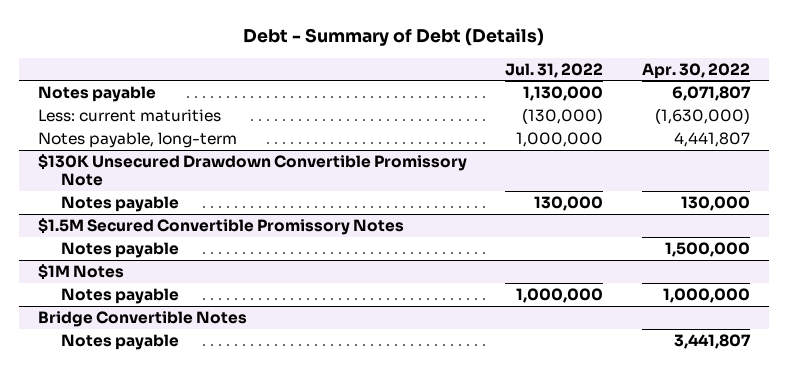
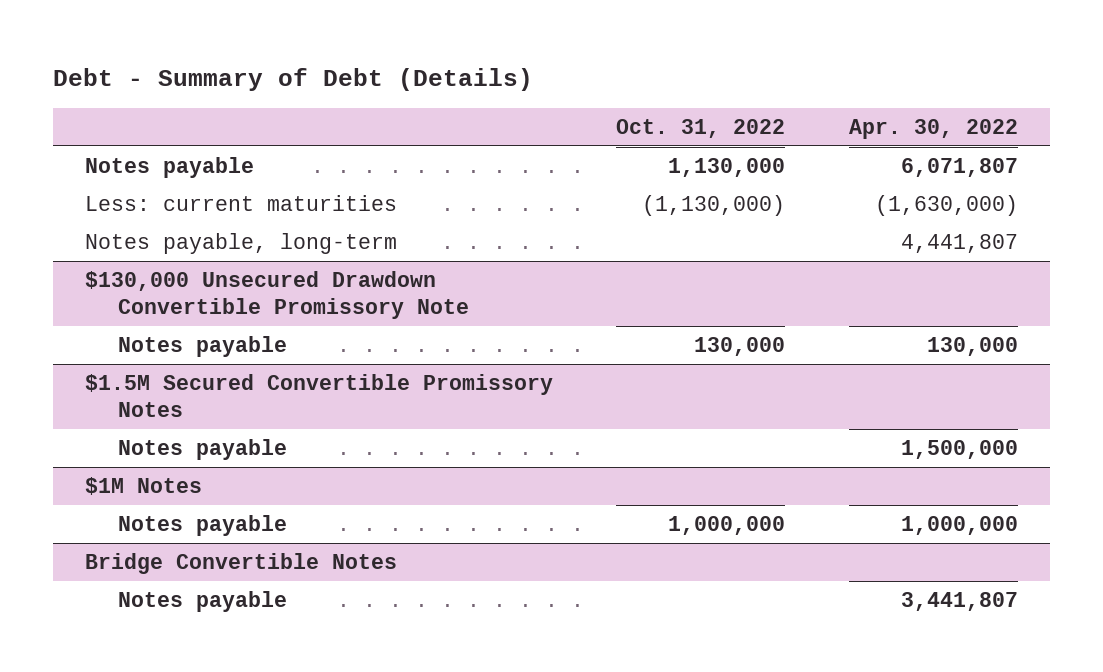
[505,62,604,78] Jul. 31, 2022 -> none
none -> [616,118,786,138] Oct. 31, 2022
[37,153,467,187] $130K Unsecured Drawdown Convertible Promissory Note -> [84,271,469,319] $130,000 Unsecured Drawdown Convertible Promissory Note

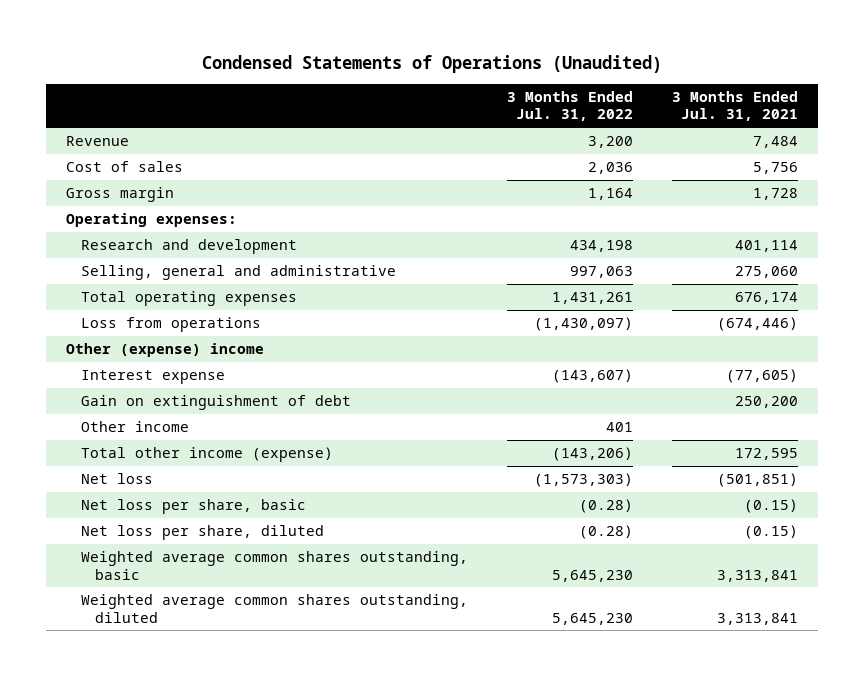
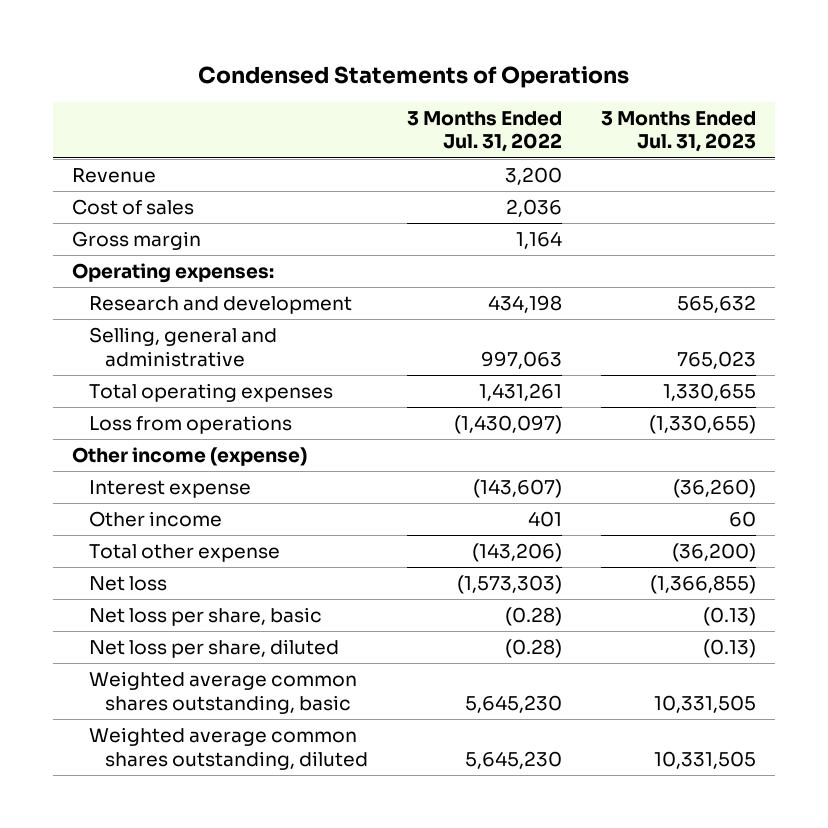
[202,55,663,74] Condensed Statements of Operations (Unaudited) -> [198,65,630,88] Condensed Statements of Operations
[672,91,799,122] 3 Months Ended Jul. 31, 2021 -> none
none -> [600,110,756,153] 3 Months Ended Jul. 31, 2023
[65,343,264,358] Other (expense) income -> [72,447,308,467] Other income (expense)
[80,395,351,411] Gain on extinguishment of debt -> none
[80,447,333,463] Total other income (expense) -> [88,544,280,563] Total other expense

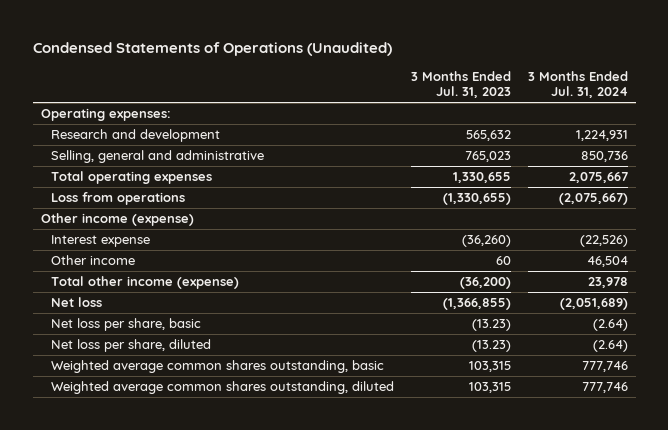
[198,65,630,88] Condensed Statements of Operations -> [32,41,392,56] Condensed Statements of Operations (Unaudited)
[407,110,563,153] 3 Months Ended Jul. 31, 2022 -> none
none -> [527,70,628,99] 3 Months Ended Jul. 31, 2024
[72,168,157,184] Revenue -> none
[72,199,195,216] Cost of sales -> none
[72,231,202,251] Gross margin -> none
[88,544,280,563] Total other expense -> [51,276,240,290] Total other income (expense)
[702,607,756,627] (0.13) -> [471,319,511,332] (13.23)
[702,639,756,659] (0.13) -> [471,340,511,353] (13.23)
[653,694,756,713] 10,331,505 -> [468,361,511,373] 103,315
[653,750,756,769] 10,331,505 -> [468,382,511,394] 103,315

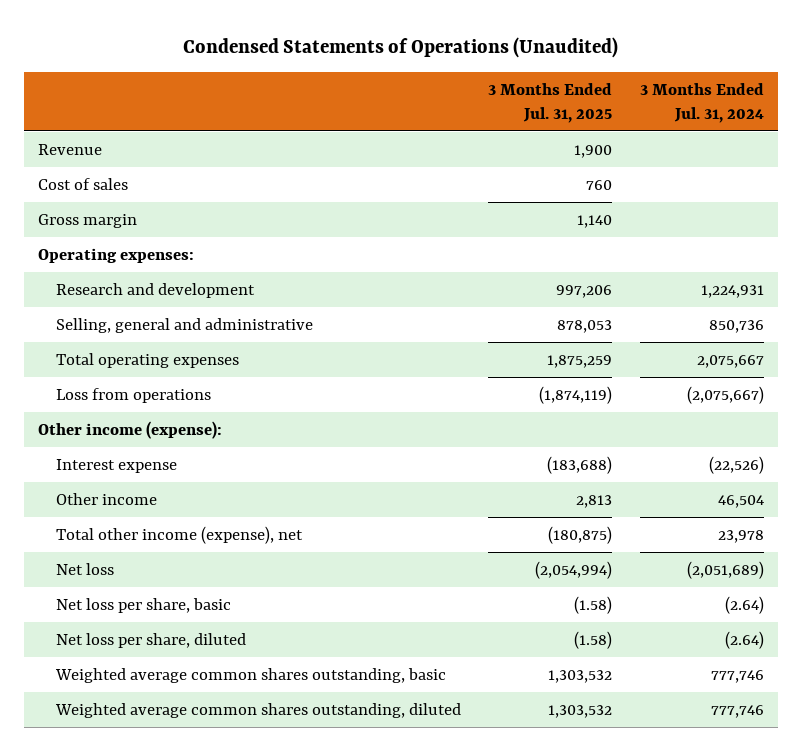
[410,70,511,99] 3 Months Ended Jul. 31, 2023 -> none
none -> [488,83,613,123] 3 Months Ended Jul. 31, 2025
none -> [38,143,103,155] Revenue
none -> [38,177,129,190] Cost of sales
none -> [38,213,138,228] Gross margin
[40,213,194,227] Other income (expense) -> [38,420,223,439] Other income (expense):
[51,276,240,290] Total other income (expense) -> [55,525,303,544] Total other income (expense), net

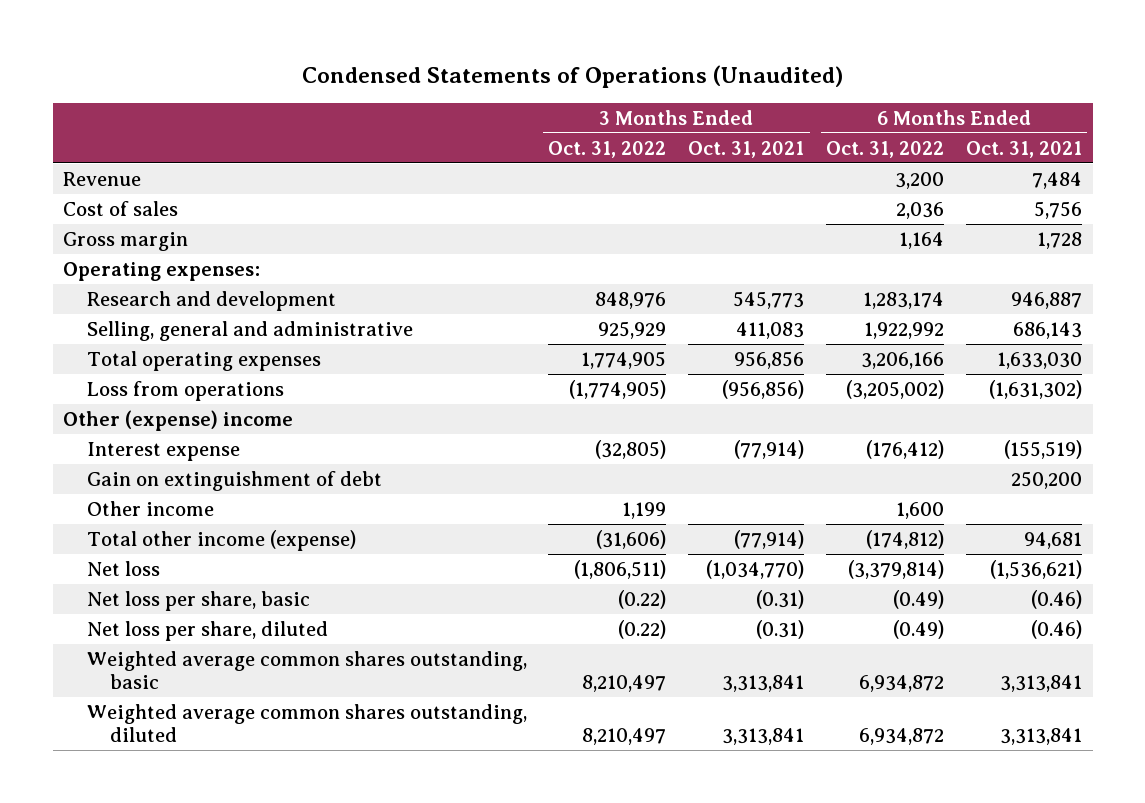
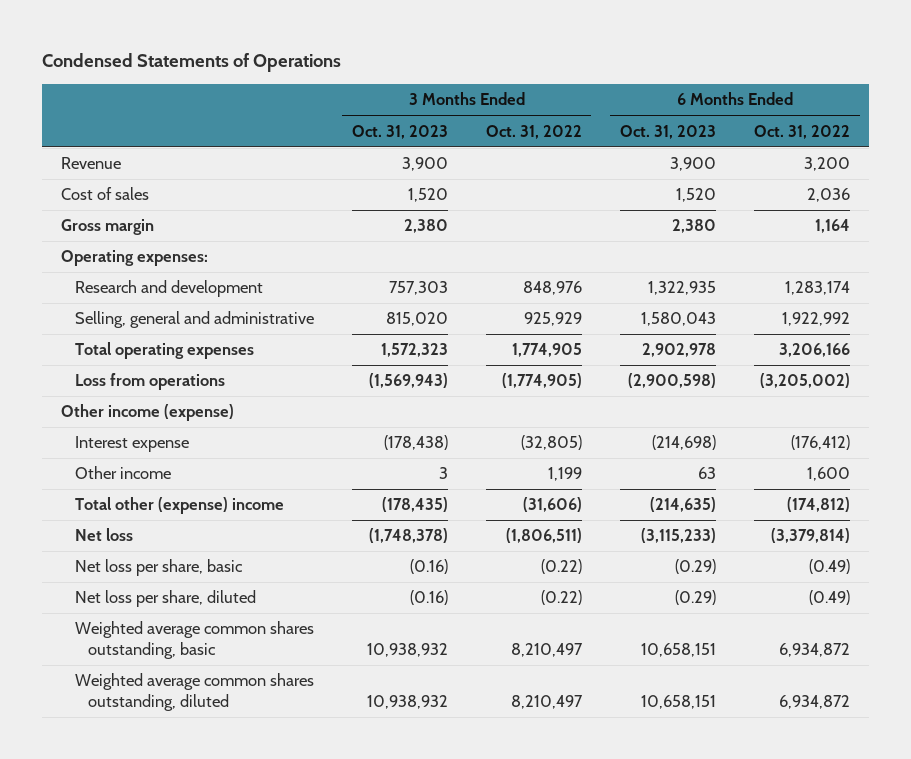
[301,65,843,89] Condensed Statements of Operations (Unaudited) -> [42,53,342,73] Condensed Statements of Operations
[688,140,805,158] Oct. 31, 2021 -> none
[965,140,1082,158] Oct. 31, 2021 -> none
none -> [351,124,448,139] Oct. 31, 2023
none -> [619,124,716,139] Oct. 31, 2023
[63,409,294,431] Other (expense) income -> [61,404,235,422] Other income (expense)
[86,470,382,491] Gain on extinguishment of debt -> none
[86,529,356,551] Total other income (expense) -> [74,497,284,515] Total other (expense) income

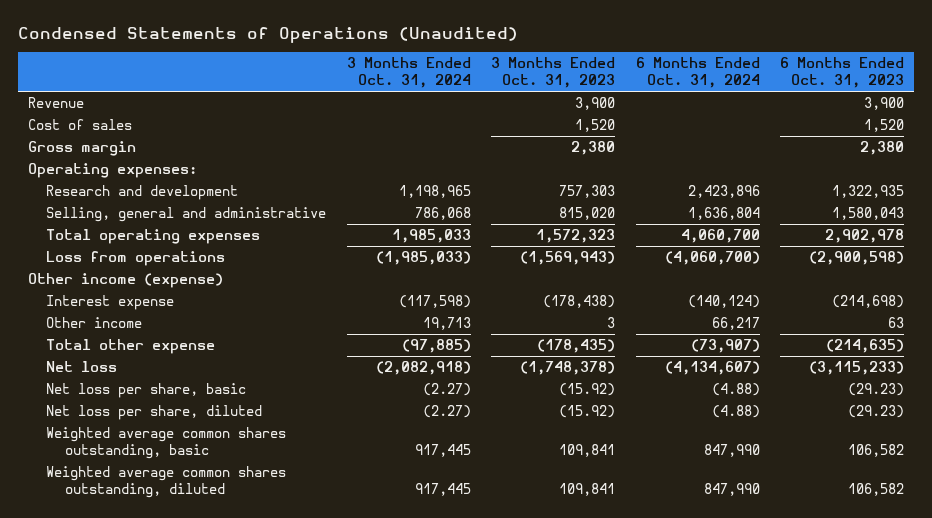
[42,53,342,73] Condensed Statements of Operations -> [17,26,518,43] Condensed Statements of Operations (Unaudited)
[485,124,582,139] Oct. 31, 2022 -> none
[754,124,851,139] Oct. 31, 2022 -> none
none -> [346,57,471,89] 3 Months Ended Oct. 31, 2024
none -> [635,57,760,89] 6 Months Ended Oct. 31, 2024
[74,497,284,515] Total other (expense) income -> [46,339,216,355] Total other expense
[409,559,448,575] (0.16) -> [559,383,616,397] (15.92)
[674,559,716,575] (0.29) -> [848,383,905,397] (29.23)
[409,590,448,606] (0.16) -> [559,405,616,419] (15.92)
[674,590,716,606] (0.29) -> [848,405,905,419] (29.23)
[366,642,448,657] 10,938,932 -> [559,443,616,457] 109,841
[640,642,716,657] 10,658,151 -> [848,443,905,457] 106,582
[366,694,448,709] 10,938,932 -> [559,482,616,496] 109,841
[640,694,716,709] 10,658,151 -> [848,482,905,496] 106,582

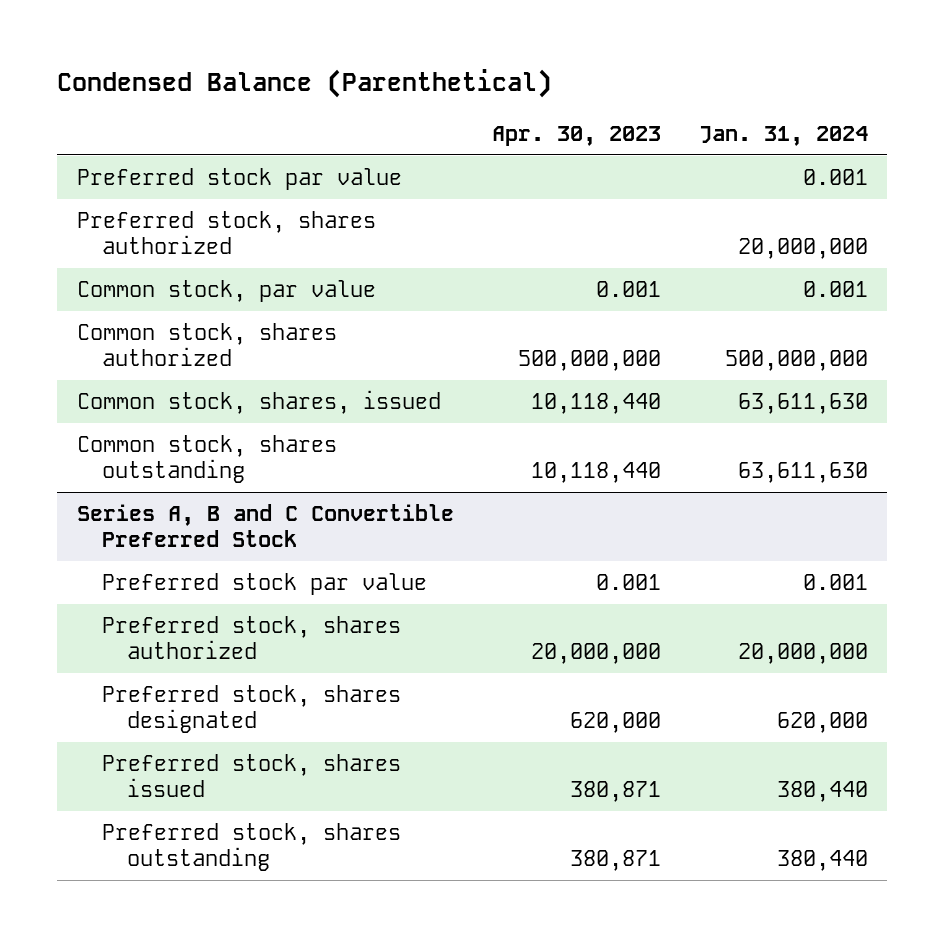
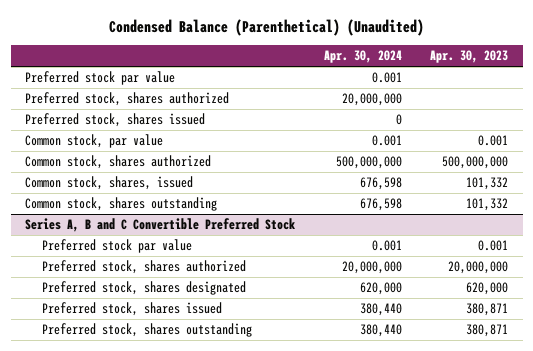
[57,68,553,98] Condensed Balance (Parenthetical) -> [108,18,424,36] Condensed Balance (Parenthetical) (Unaudited)
[698,126,868,147] Jan. 31, 2024 -> none
none -> [323,50,402,64] Apr. 30, 2024
none -> [25,113,206,128] Preferred stock, shares issued
[530,392,661,414] 10,118,440 -> [466,177,509,191] 101,332
[530,461,661,483] 10,118,440 -> [466,198,509,212] 101,332

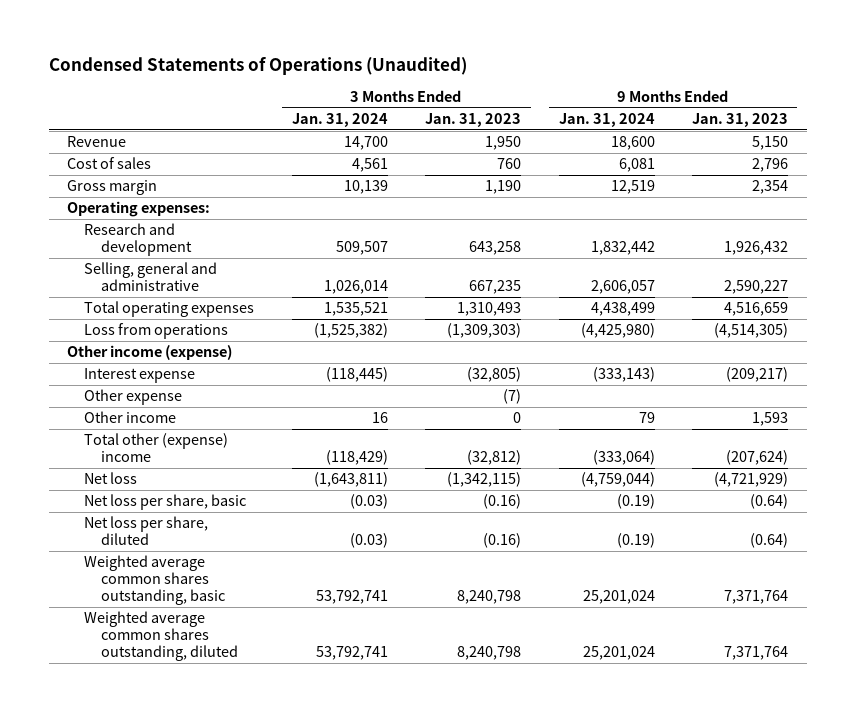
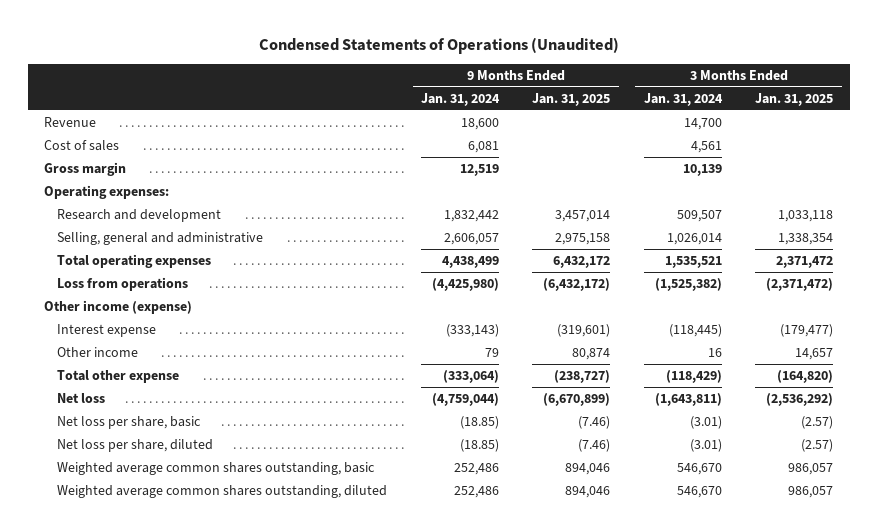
[425,113,522,128] Jan. 31, 2023 -> none
[692,113,789,128] Jan. 31, 2023 -> none
none -> [532,92,611,106] Jan. 31, 2025
none -> [755,92,834,106] Jan. 31, 2025
[84,389,183,406] Other expense -> none
[84,433,229,463] Total other (expense) income -> [57,370,180,384] Total other expense
[349,494,388,510] (0.03) -> [689,416,722,430] (3.01)
[616,494,655,510] (0.19) -> [459,416,499,430] (18.85)
[349,533,388,549] (0.03) -> [689,439,722,453] (3.01)
[616,533,655,549] (0.19) -> [459,439,499,453] (18.85)
[315,590,388,605] 53,792,741 -> [676,463,722,476] 546,670
[582,590,655,605] 25,201,024 -> [453,463,499,476] 252,486
[315,646,388,661] 53,792,741 -> [676,486,722,499] 546,670
[582,646,655,661] 25,201,024 -> [453,486,499,499] 252,486

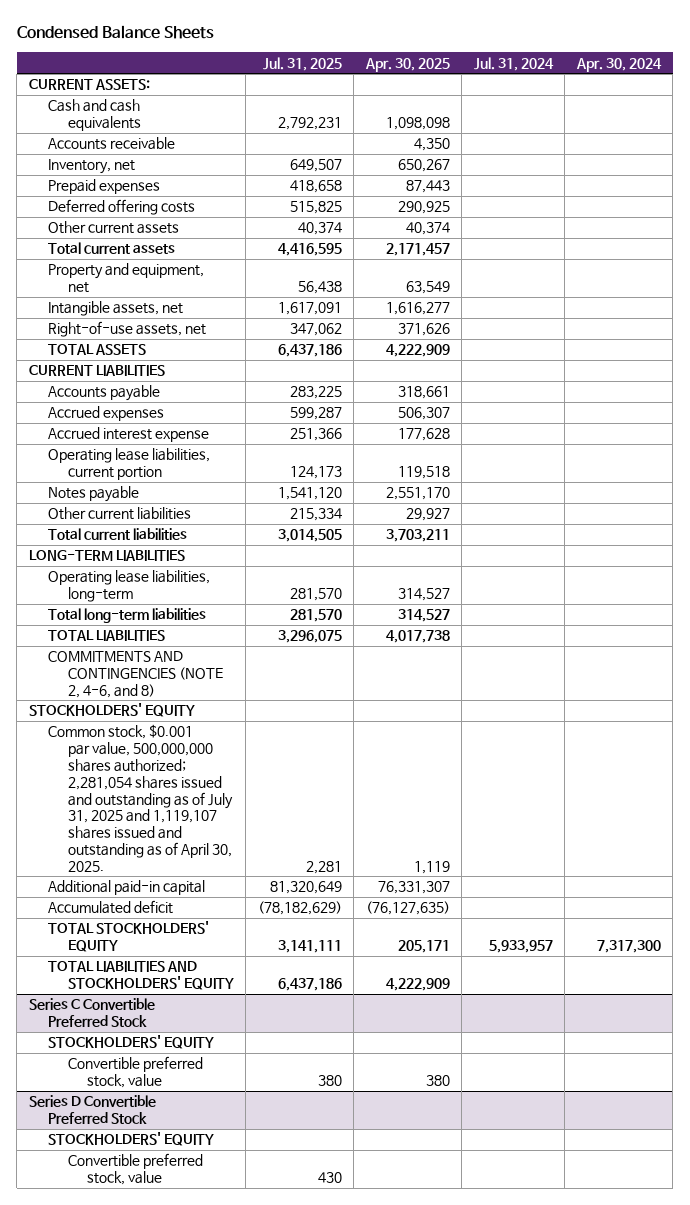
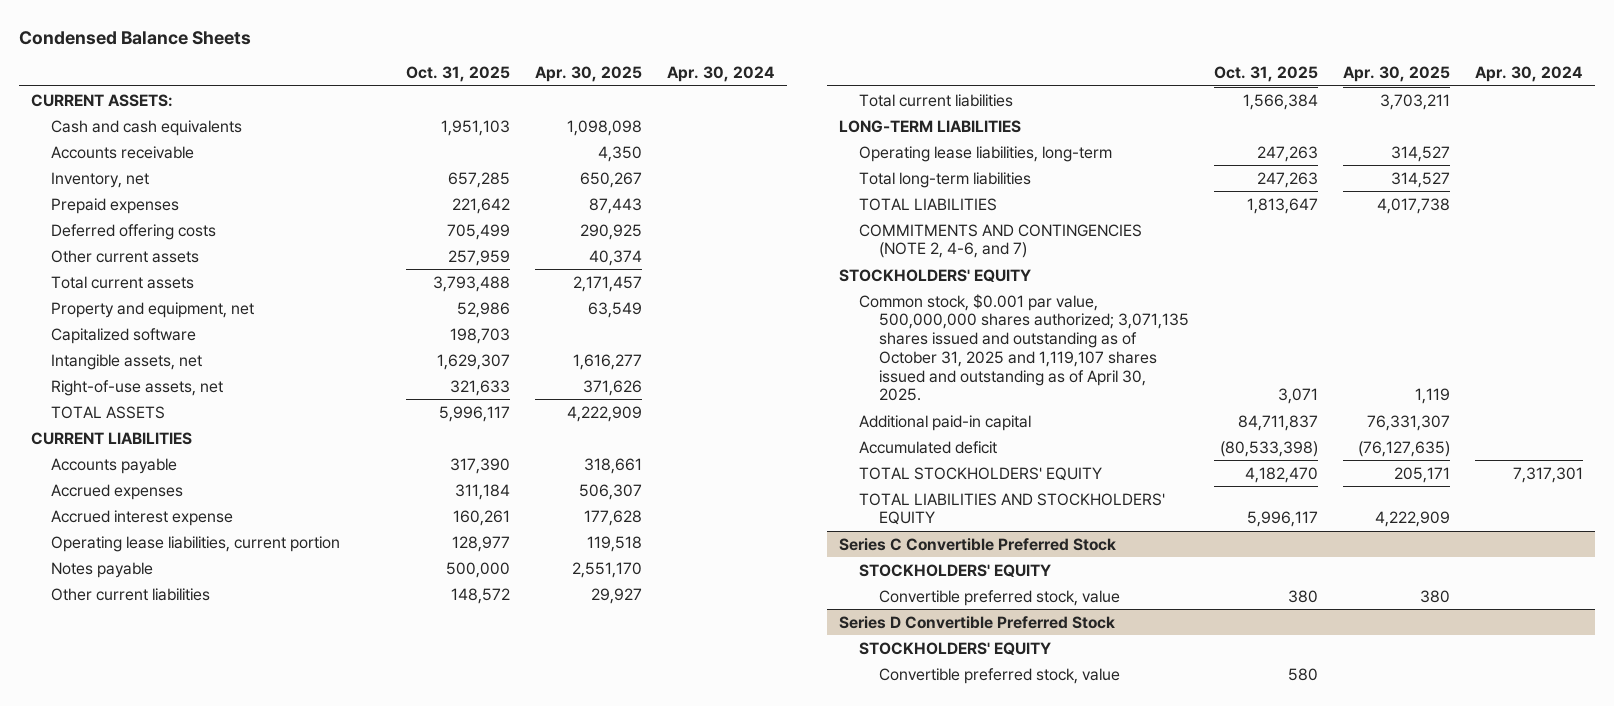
[262,56,342,71] Jul. 31, 2025 -> none
[473,56,554,71] Jul. 31, 2024 -> none
none -> [405,66,510,83] Oct. 31, 2025
none -> [51,327,197,344] Capitalized software
[48,651,223,698] COMMITMENTS AND CONTINGENCIES (NOTE 2, 4-6, and 8) -> [858,223,1142,259] COMMITMENTS AND CONTINGENCIES (NOTE 2, 4-6, and 7)
[48,724,233,872] Common stock, $0.001 par value, 500,000,000 shares authorized; 2,281,054 shares issued and outstanding as of July 31, 2025 and 1,119,107 shares issued and outstanding as of April 30, 2025. -> [858,293,1189,402] Common stock, $0.001 par value, 500,000,000 shares authorized; 3,071,135 shares issued and outstanding as of October 31, 2025 and 1,119,107 shares issued and outstanding as of April 30, 2025.
[596,940,661,954] 7,317,300 -> [1512,466,1583,483] 7,317,301

